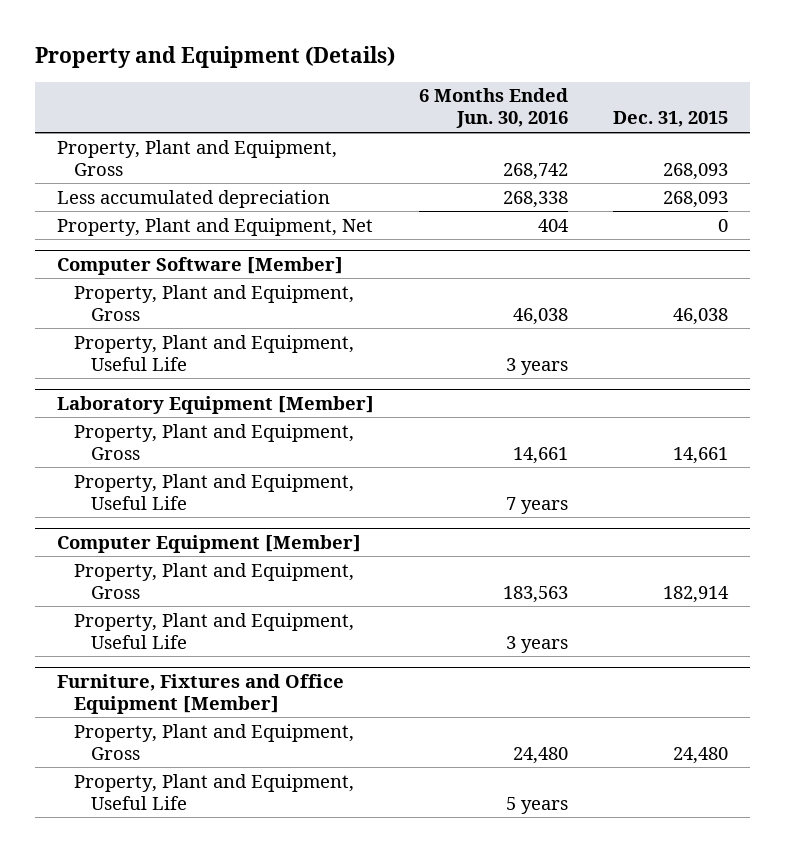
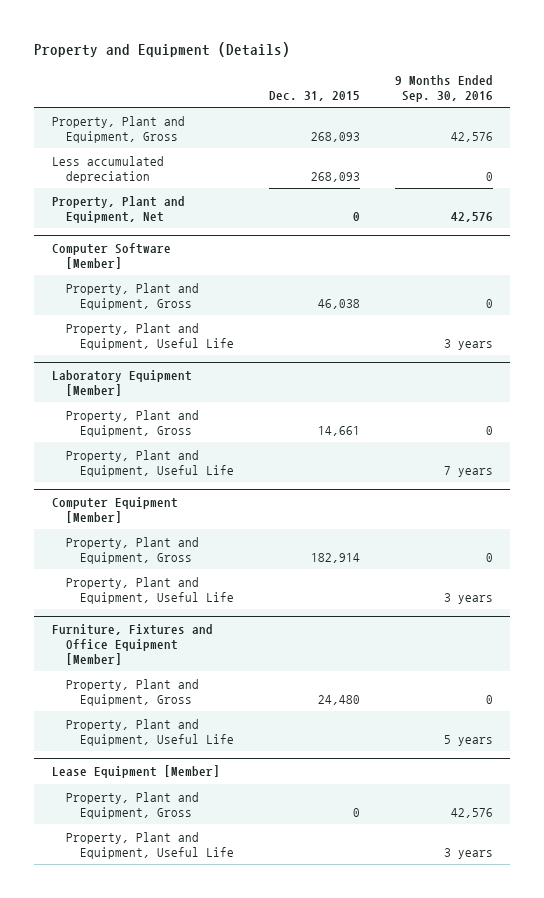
[419,88,569,129] 6 Months Ended Jun. 30, 2016 -> none
none -> [394,74,493,102] 9 Months Ended Sep. 30, 2016
none -> [51,765,220,779] Lease Equipment [Member]
none -> [65,791,199,819] Property, Plant and Equipment, Gross
none -> [65,831,235,859] Property, Plant and Equipment, Useful Life

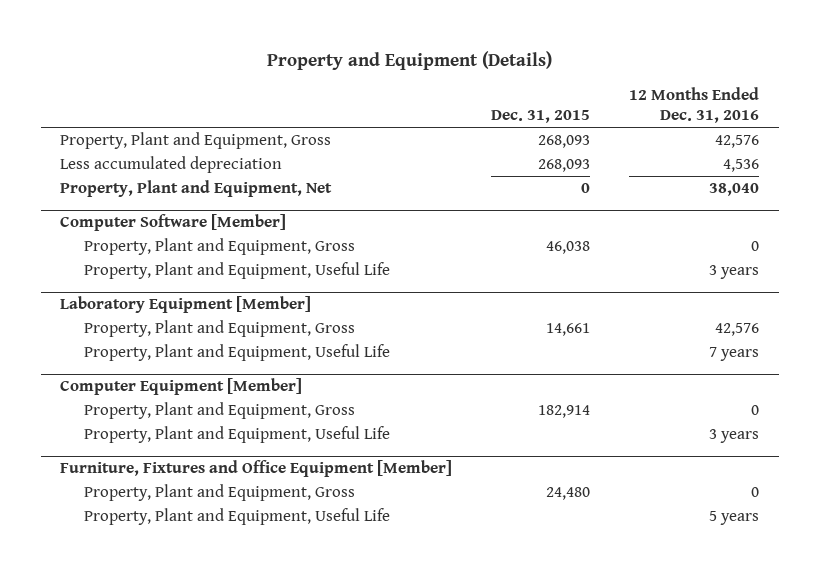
[394,74,493,102] 9 Months Ended Sep. 30, 2016 -> none
none -> [629,86,760,124] 12 Months Ended Dec. 31, 2016
[51,765,220,779] Lease Equipment [Member] -> none
[65,791,199,819] Property, Plant and Equipment, Gross -> none
[65,831,235,859] Property, Plant and Equipment, Useful Life -> none

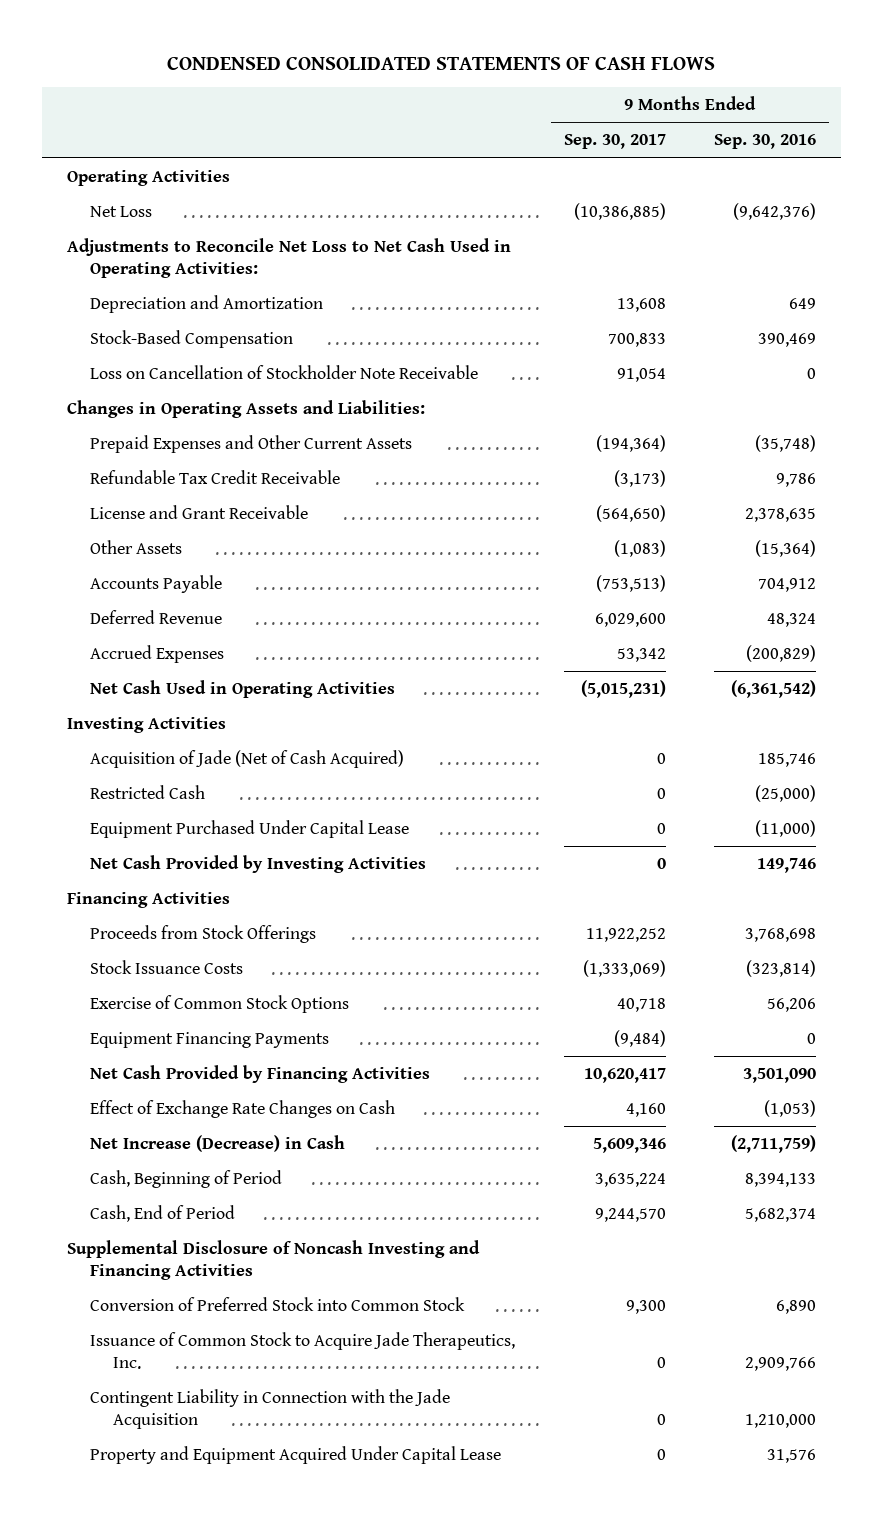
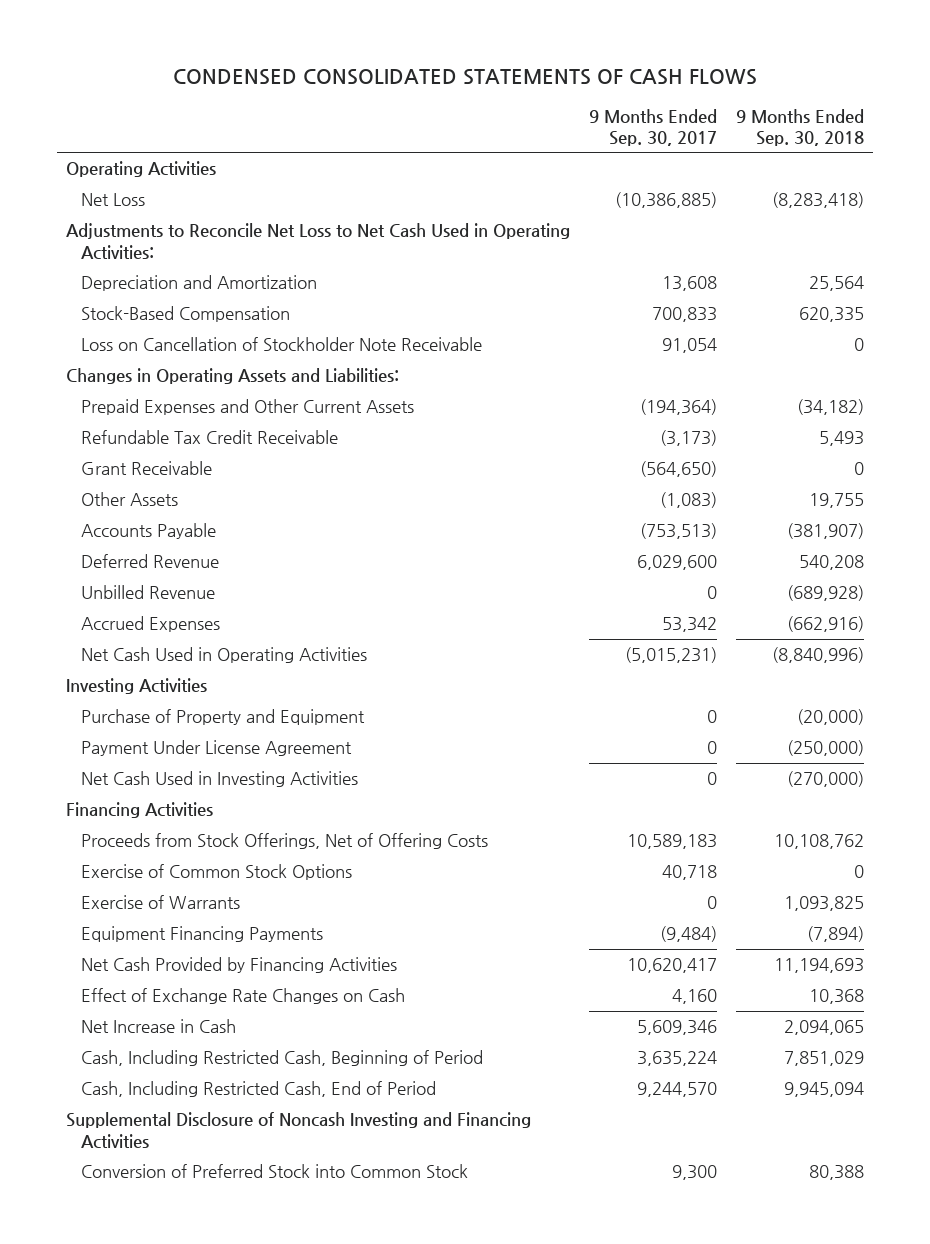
[714,134,817,150] Sep. 30, 2016 -> none
none -> [735,108,864,147] 9 Months Ended Sep. 30, 2018
[89,505,308,520] License and Grant Receivable -> [81,461,213,476] Grant Receivable
none -> [81,585,216,600] Unbilled Revenue
[89,750,404,769] Acquisition of Jade (Net of Cash Acquired) -> none
[89,785,205,800] Restricted Cash -> none
[89,820,409,839] Equipment Purchased Under Capital Lease -> none
none -> [81,709,366,726] Purchase of Property and Equipment
none -> [81,740,353,757] Payment Under License Agreement
[89,855,426,874] Net Cash Provided by Investing Activities -> [81,771,359,788] Net Cash Used in Investing Activities
[89,960,243,975] Stock Issuance Costs -> none
[89,925,316,944] Proceeds from Stock Offerings -> [81,833,489,850] Proceeds from Stock Offerings, Net of Offering Costs
[585,928,666,943] 11,922,252 -> [627,834,718,850] 10,589,183
none -> [81,895,241,910] Exercise of Warrants
[89,1135,345,1153] Net Increase (Decrease) in Cash -> [81,1019,237,1034] Net Increase in Cash
[89,1170,282,1189] Cash, Beginning of Period -> [81,1050,484,1067] Cash, Including Restricted Cash, Beginning of Period
[89,1205,235,1223] Cash, End of Period -> [81,1081,437,1098] Cash, Including Restricted Cash, End of Period
[89,1332,515,1370] Issuance of Common Stock to Acquire Jade Therapeutics, Inc. -> none
[89,1389,450,1430] Contingent Liability in Connection with the Jade Acquisition -> none
[89,1446,501,1465] Property and Equipment Acquired Under Capital Lease -> none

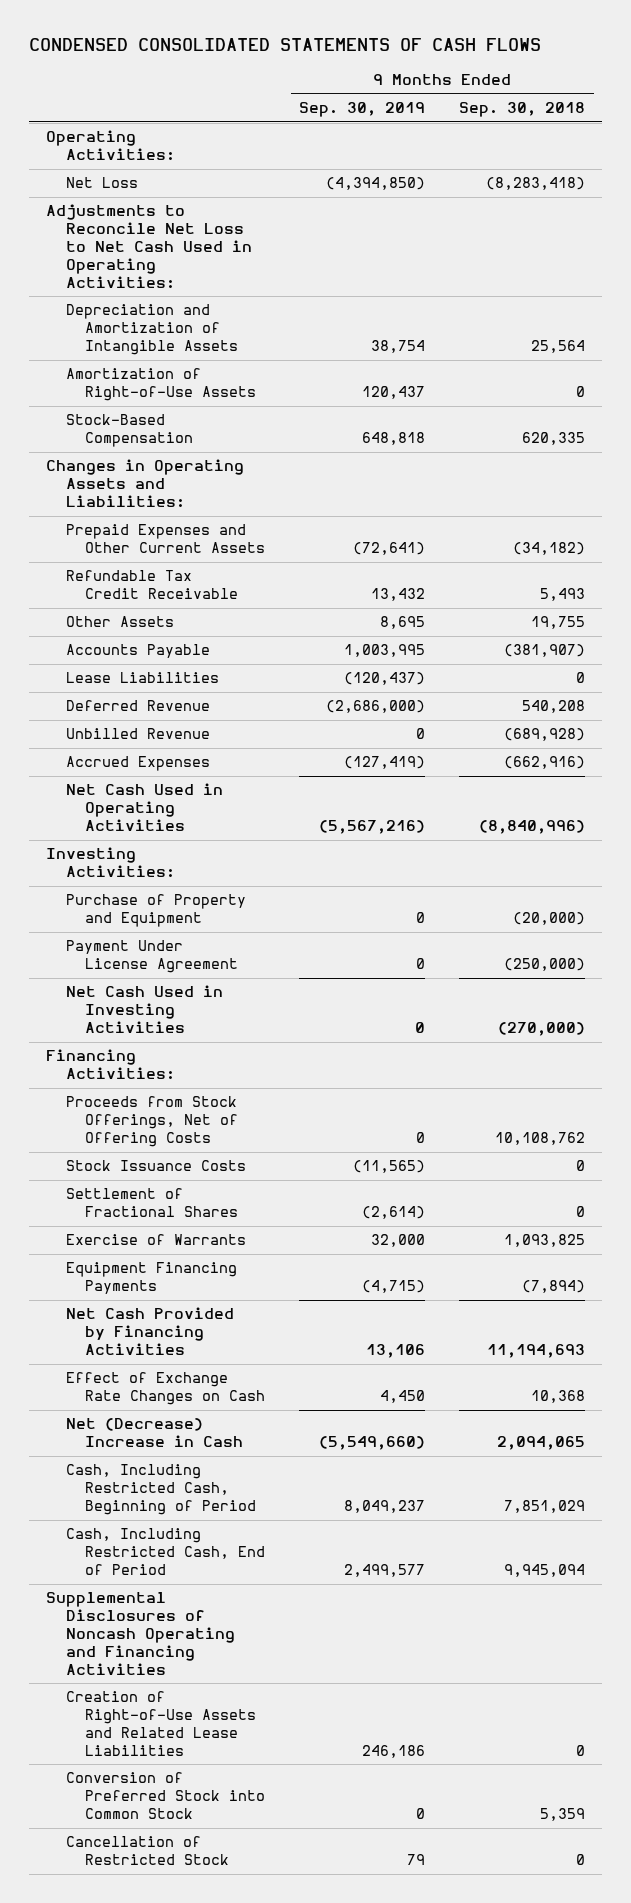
[589,108,718,147] 9 Months Ended Sep. 30, 2017 -> none
none -> [299,102,426,118] Sep. 30, 2019
[66,161,217,178] Operating Activities -> [46,130,175,162] Operating Activities:
[81,275,318,292] Depreciation and Amortization -> [65,304,238,356] Depreciation and Amortization of Intangible Assets
none -> [65,368,256,402] Amortization of Right-of-Use Assets
[81,337,483,352] Loss on Cancellation of Stockholder Note Receivable -> none
[81,461,213,476] Grant Receivable -> none
none -> [65,672,219,684] Lease Liabilities
[66,678,208,695] Investing Activities -> [46,847,175,879] Investing Activities:
[66,802,214,819] Financing Activities -> [46,1049,175,1081] Financing Activities:
[81,864,353,881] Exercise of Common Stock Options -> none
none -> [65,1160,246,1172] Stock Issuance Costs
none -> [65,1188,238,1218] Settlement of Fractional Shares
[81,1019,237,1034] Net Increase in Cash -> [65,1418,243,1448] Net (Decrease) Increase in Cash
[66,1112,532,1149] Supplemental Disclosure of Noncash Investing and Financing Activities -> [46,1592,235,1675] Supplemental Disclosures of Noncash Operating and Financing Activities
none -> [65,1691,256,1756] Creation of Right-of-Use Assets and Related Lease Liabilities
[808,1165,864,1181] 80,388 -> [540,1808,586,1822] 5,359
none -> [65,1836,229,1866] Cancellation of Restricted Stock

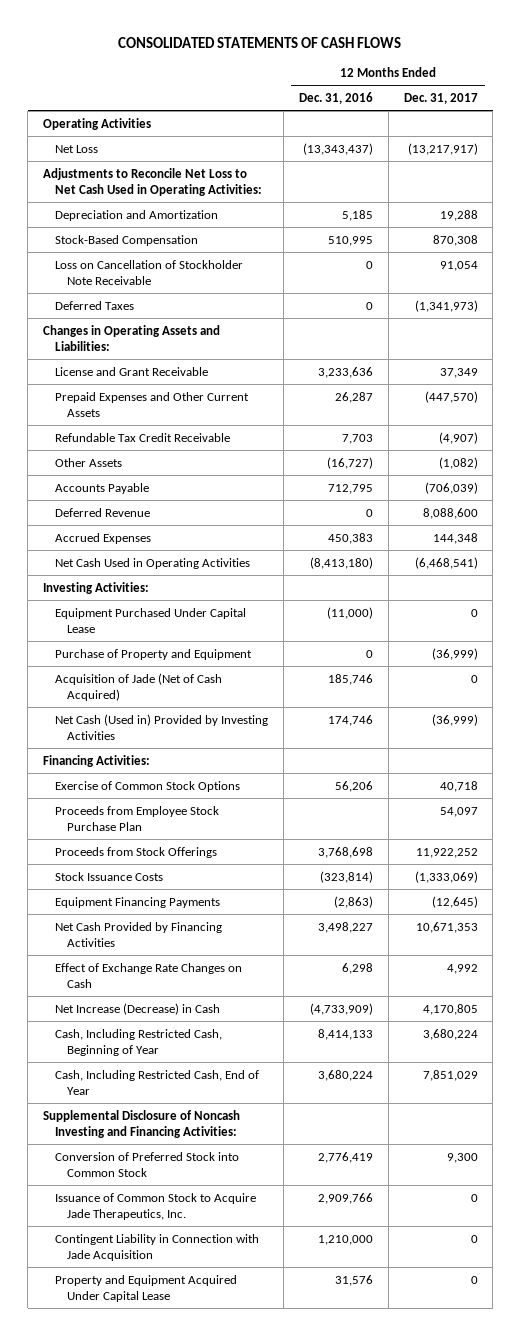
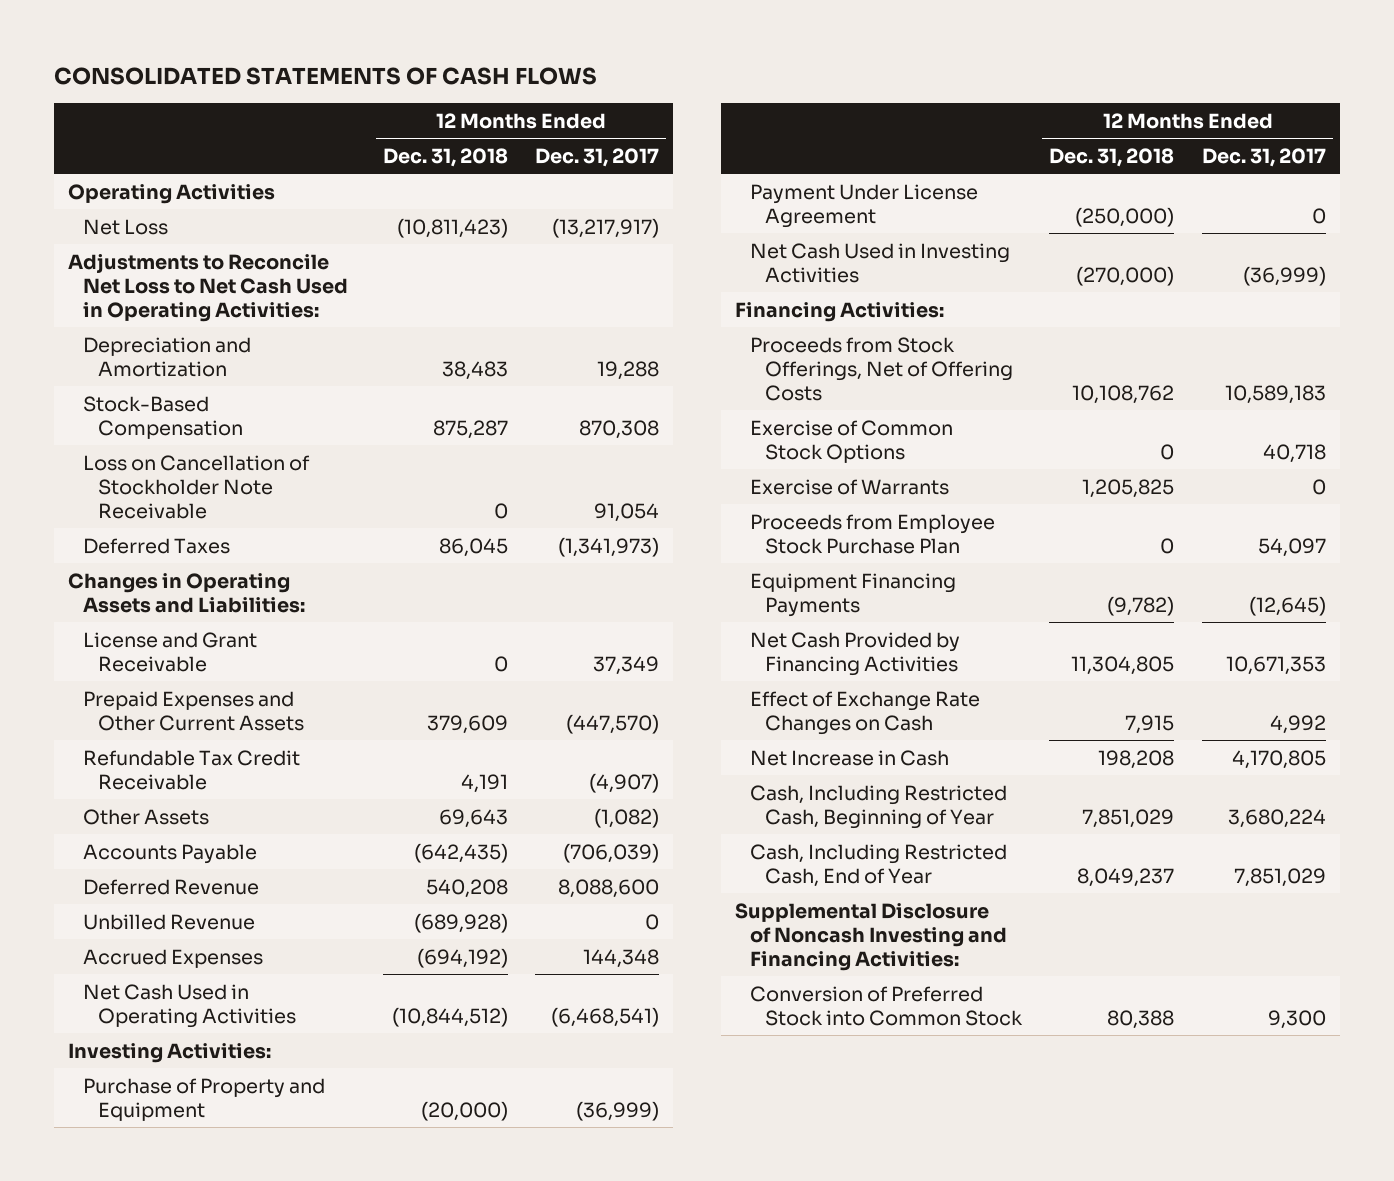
[298,92,373,105] Dec. 31, 2016 -> none
none -> [382,147,508,167] Dec. 31, 2018
none -> [82,913,255,930] Unbilled Revenue
[55,607,247,633] Equipment Purchased Under Capital Lease -> none
[55,672,223,701] Acquisition of Jade (Net of Cash Acquired) -> none
none -> [749,183,978,228] Payment Under License Agreement
[55,713,269,740] Net Cash (Used in) Provided by Investing Activities -> [749,242,1010,283] Net Cash Used in Investing Activities
none -> [749,336,1013,401] Proceeds from Stock Offerings, Net of Offering Costs
none -> [749,478,949,495] Exercise of Warrants
[55,846,218,858] Proceeds from Stock Offerings -> none
[55,871,164,881] Stock Issuance Costs -> none
[55,1002,221,1015] Net Increase (Decrease) in Cash -> [749,749,949,766] Net Increase in Cash
[55,1192,257,1220] Issuance of Common Stock to Acquire Jade Therapeutics, Inc. -> none
[55,1233,260,1261] Contingent Liability in Connection with Jade Acquisition -> none
[55,1274,238,1302] Property and Equipment Acquired Under Capital Lease -> none

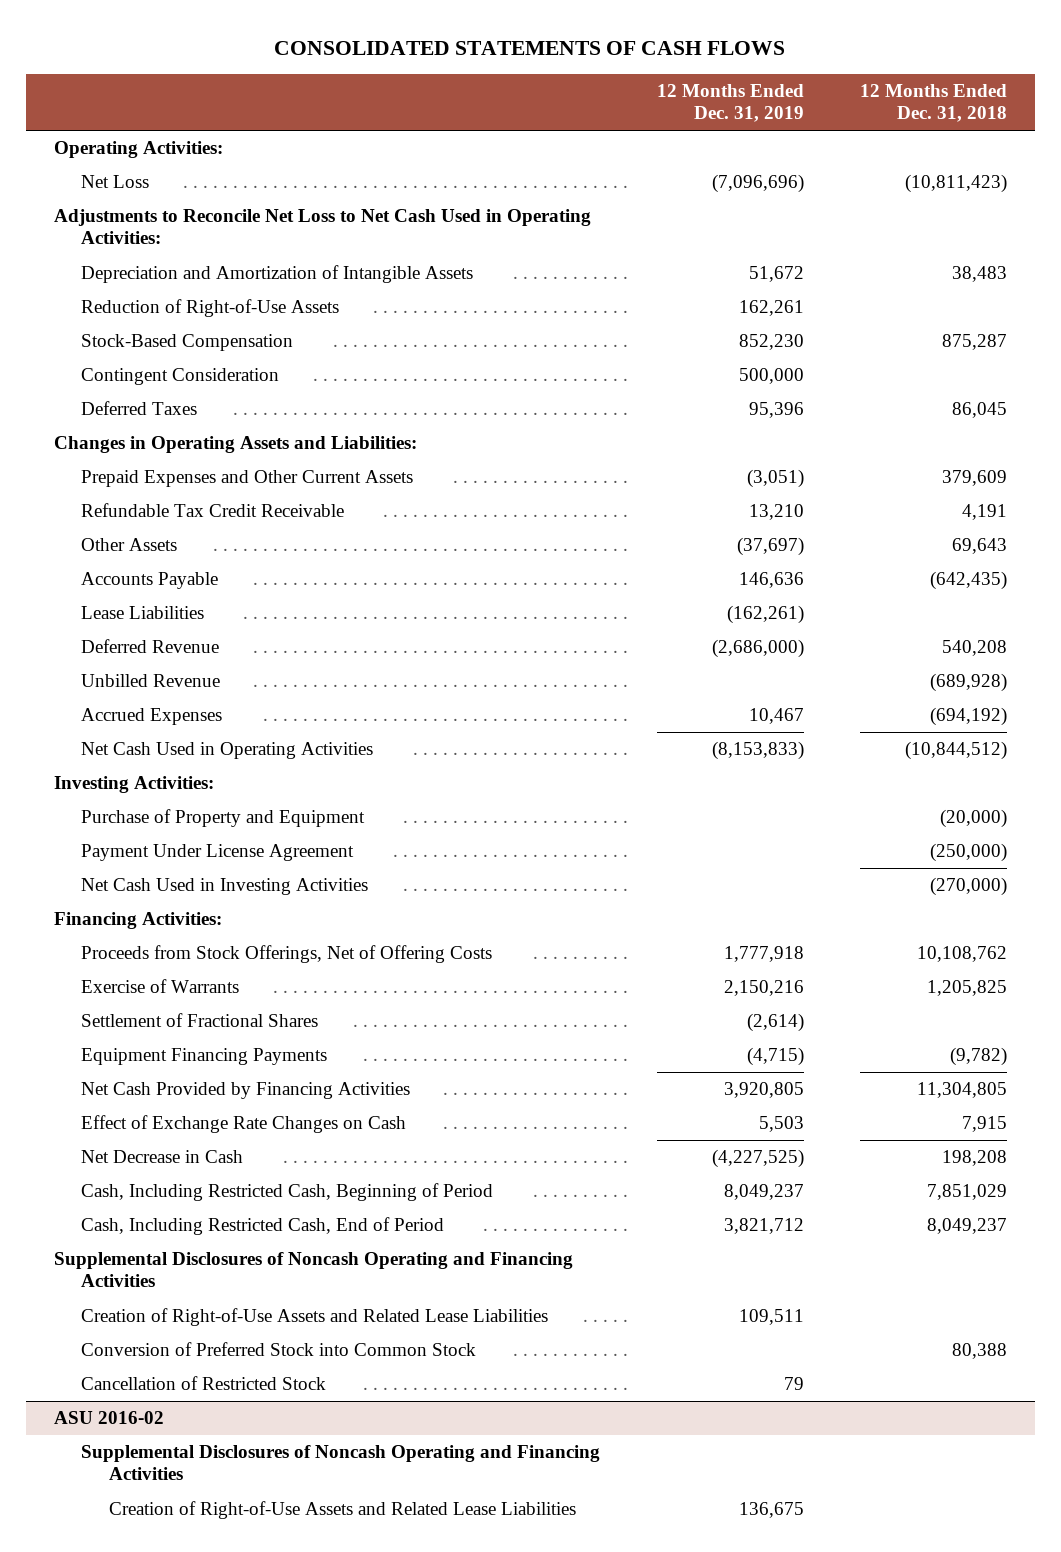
[535,147,660,167] Dec. 31, 2017 -> none
none -> [656,83,804,123] 12 Months Ended Dec. 31, 2019
[67,183,275,204] Operating Activities -> [53,141,223,159] Operating Activities:
[82,336,251,377] Depreciation and Amortization -> [81,265,474,284] Depreciation and Amortization of Intangible Assets
none -> [81,299,340,318] Reduction of Right-of-Use Assets
[82,454,310,519] Loss on Cancellation of Stockholder Note Receivable -> none
none -> [81,368,280,386] Contingent Consideration
[82,631,257,672] License and Grant Receivable -> none
none -> [81,606,205,620] Lease Liabilities
[749,419,953,463] Exercise of Common Stock Options -> none
[749,513,995,554] Proceeds from Employee Stock Purchase Plan -> none
none -> [81,1013,319,1028] Settlement of Fractional Shares
[749,749,949,766] Net Increase in Cash -> [81,1150,244,1164] Net Decrease in Cash
[749,784,1007,829] Cash, Including Restricted Cash, Beginning of Year -> [81,1183,494,1202] Cash, Including Restricted Cash, Beginning of Period
[749,843,1007,887] Cash, Including Restricted Cash, End of Year -> [81,1217,445,1236] Cash, Including Restricted Cash, End of Period
[734,902,1007,971] Supplemental Disclosure of Noncash Investing and Financing Activities: -> [53,1252,573,1288] Supplemental Disclosures of Noncash Operating and Financing Activities
none -> [81,1308,549,1327] Creation of Right-of-Use Assets and Related Lease Liabilities
none -> [81,1376,327,1391] Cancellation of Restricted Stock
none -> [53,1411,164,1425] ASU 2016-02
none -> [81,1445,601,1481] Supplemental Disclosures of Noncash Operating and Financing Activities
none -> [108,1501,576,1520] Creation of Right-of-Use Assets and Related Lease Liabilities

